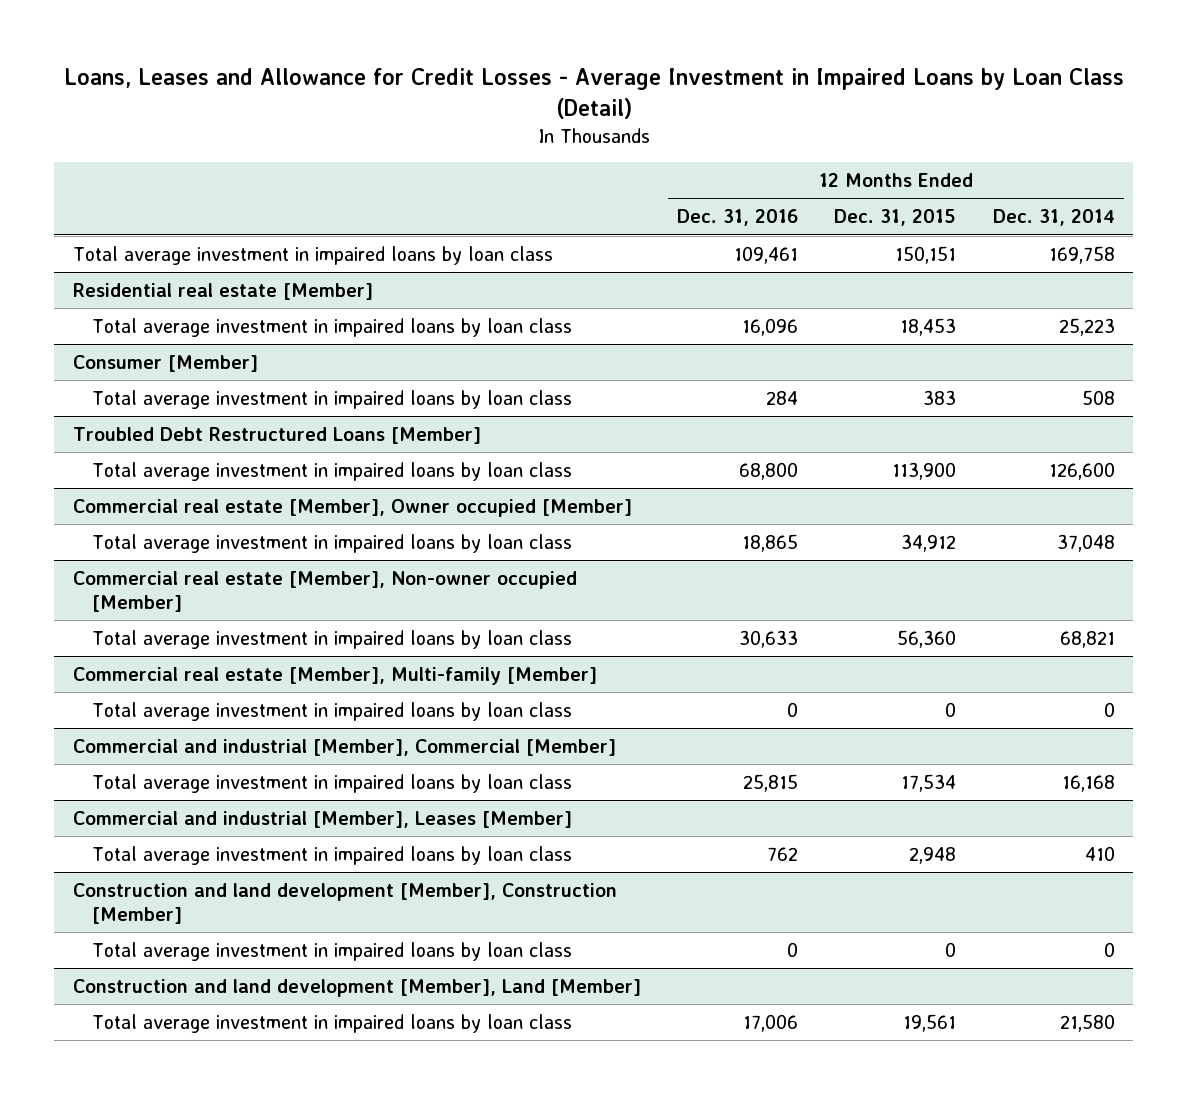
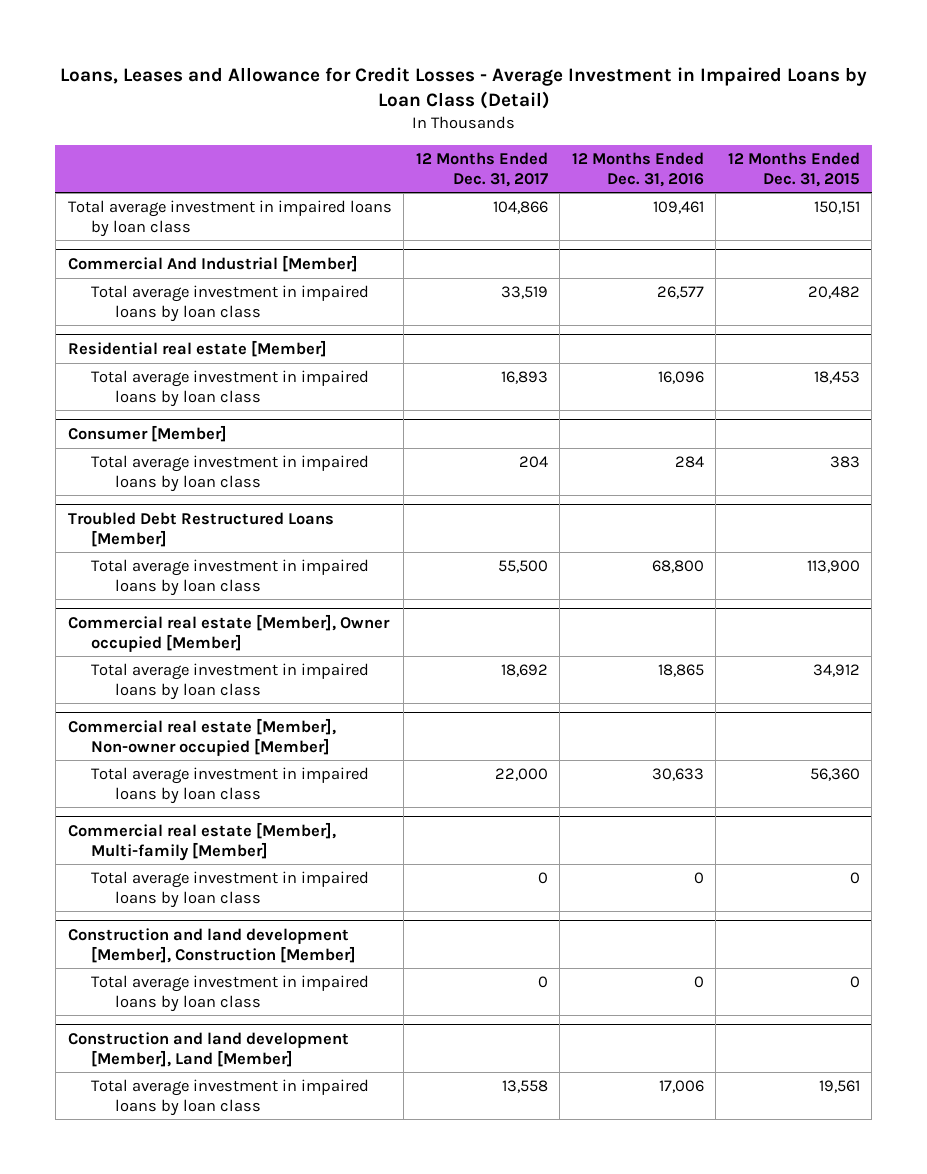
[992,209,1115,227] Dec. 31, 2014 -> none
none -> [415,151,548,187] 12 Months Ended Dec. 31, 2017
none -> [67,254,358,272] Commercial And Industrial [Member]
none -> [91,284,370,322] Total average investment in impaired loans by loan class
[72,738,616,756] Commercial and industrial [Member], Commercial [Member] -> none
[92,773,573,793] Total average investment in impaired loans by loan class -> none
[72,810,572,828] Commercial and industrial [Member], Leases [Member] -> none
[92,845,573,865] Total average investment in impaired loans by loan class -> none

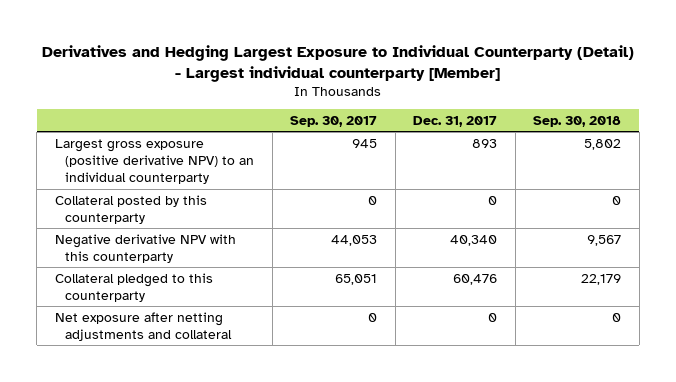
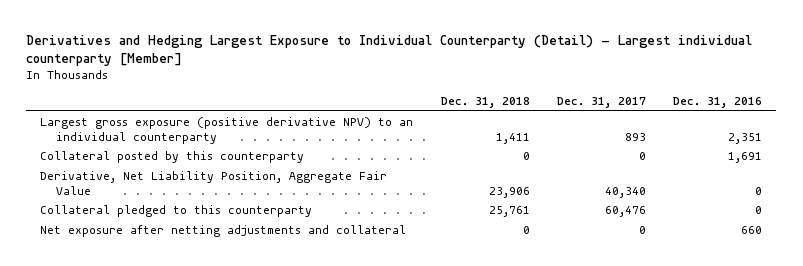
[290,115,378,127] Sep. 30, 2017 -> none
[533,115,622,127] Sep. 30, 2018 -> none
none -> [440,97,530,109] Dec. 31, 2018
none -> [673,97,763,109] Dec. 31, 2016
[54,233,236,263] Negative derivative NPV with this counterparty -> [40,170,388,195] Derivative, Net Liability Position, Aggregate Fair Value

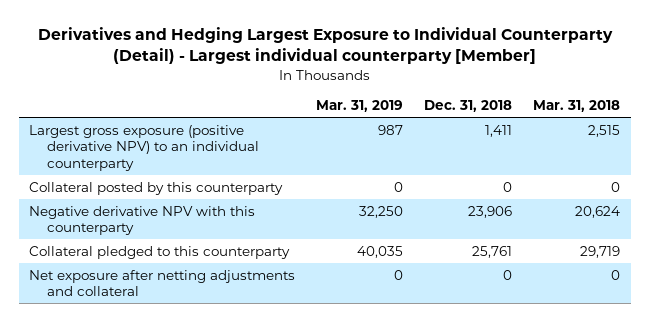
[557,97,647,109] Dec. 31, 2017 -> none
[673,97,763,109] Dec. 31, 2016 -> none
none -> [316,100,404,113] Mar. 31, 2019
none -> [533,100,621,113] Mar. 31, 2018
[40,170,388,195] Derivative, Net Liability Position, Aggregate Fair Value -> [29,205,256,236] Negative derivative NPV with this counterparty

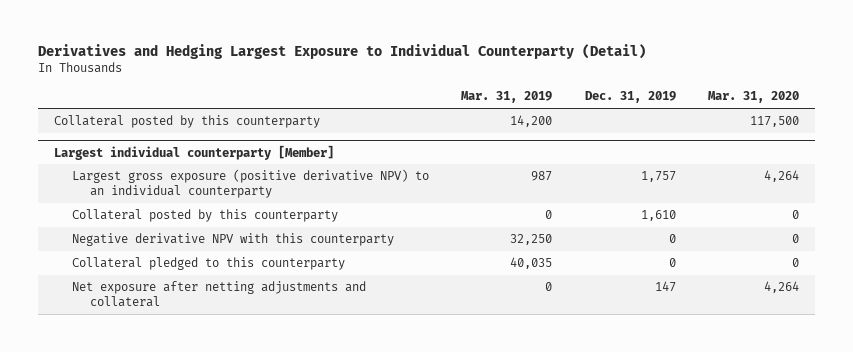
[37,27,613,65] Derivatives and Hedging Largest Exposure to Individual Counterparty (Detail) - Largest individual counterparty [Member] -> [37,44,646,60] Derivatives and Hedging Largest Exposure to Individual Counterparty (Detail)
[424,100,513,113] Dec. 31, 2018 -> none
[533,100,621,113] Mar. 31, 2018 -> none
none -> [584,91,676,104] Dec. 31, 2019
none -> [707,91,799,104] Mar. 31, 2020
none -> [53,115,320,129] Collateral posted by this counterparty
none -> [53,144,334,160] Largest individual counterparty [Member]

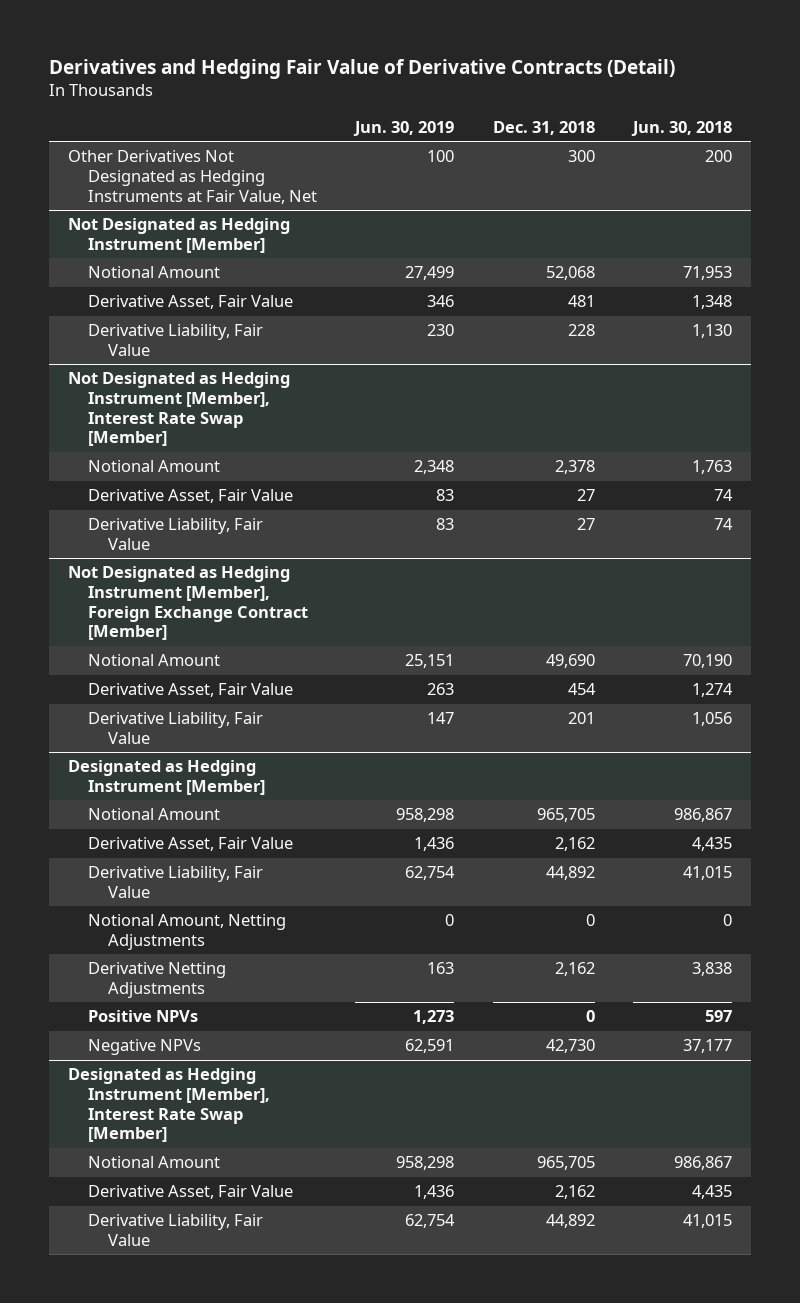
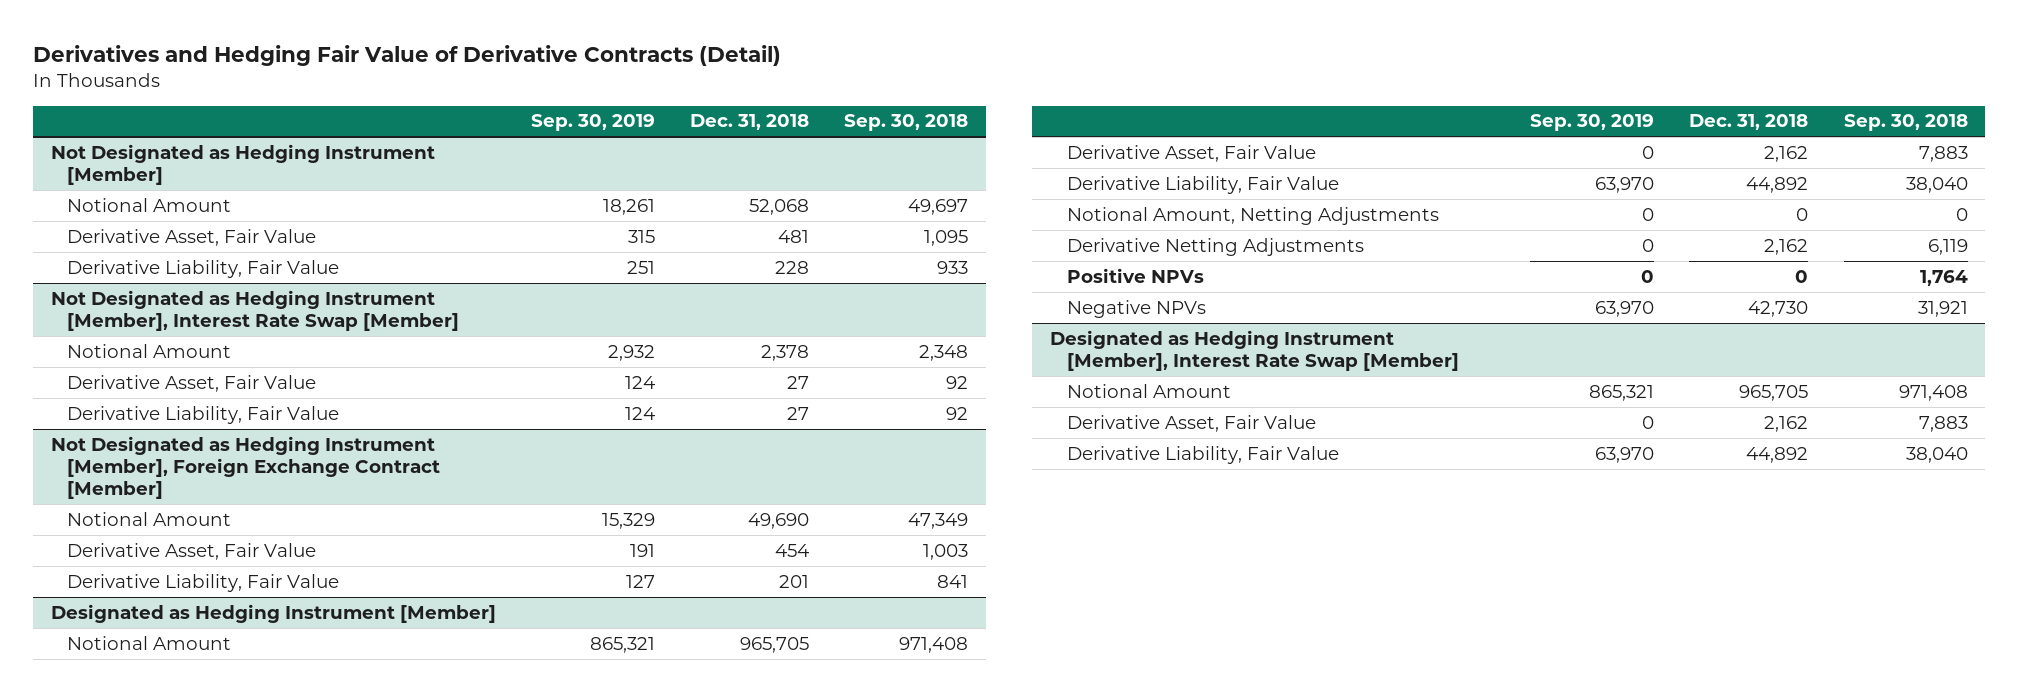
[353,120,455,136] Jun. 30, 2019 -> none
[630,120,732,136] Jun. 30, 2018 -> none
none -> [530,114,655,132] Sep. 30, 2019
none -> [844,114,969,132] Sep. 30, 2018
[67,150,317,204] Other Derivatives Not Designated as Hedging Instruments at Fair Value, Net -> none

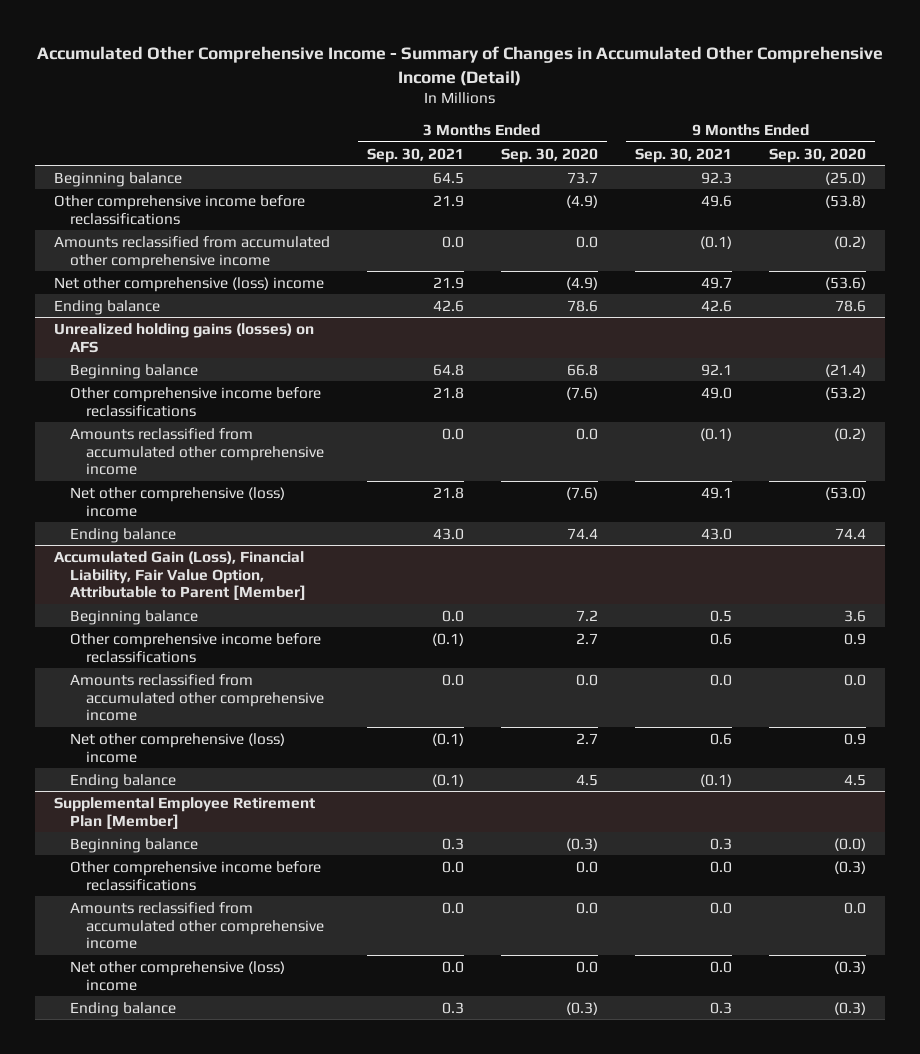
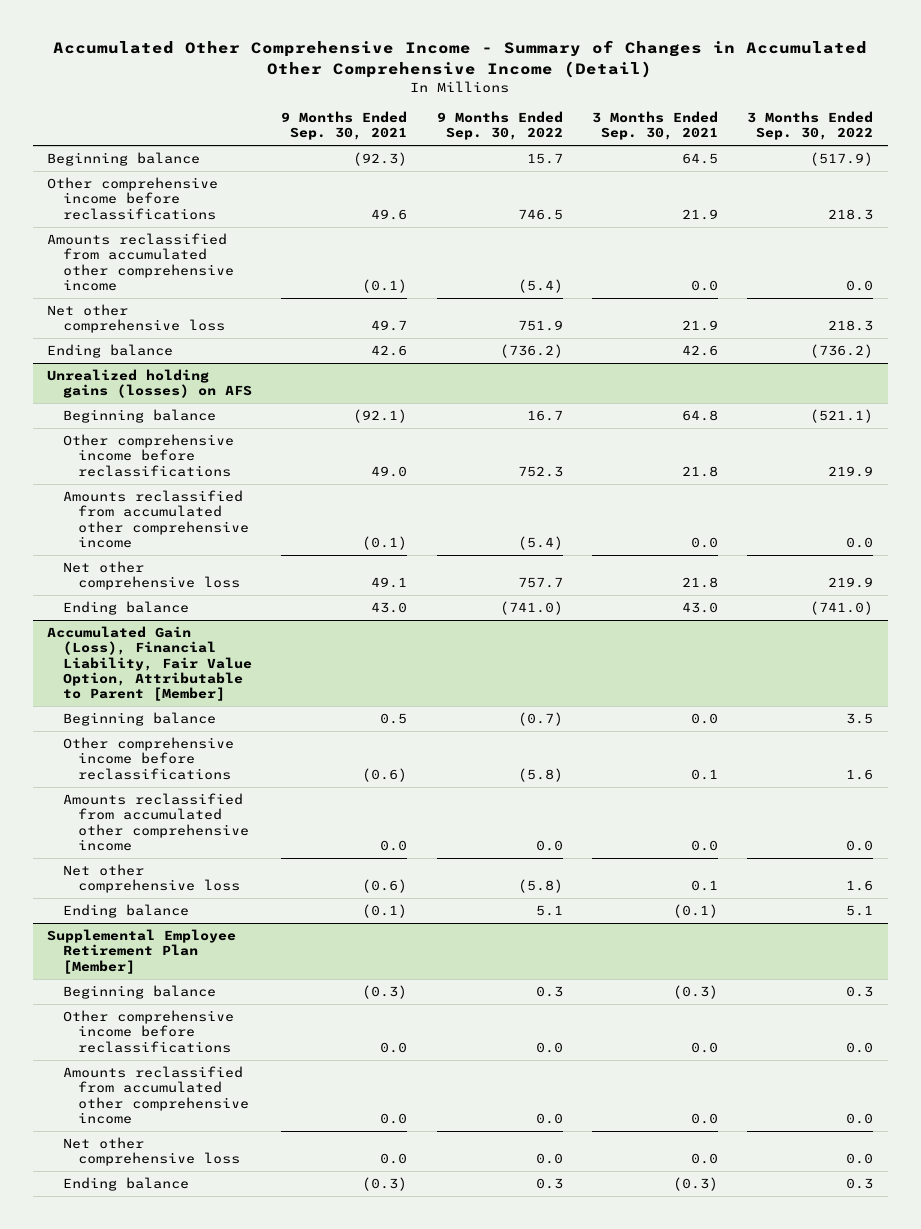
[500,147,598,163] Sep. 30, 2020 -> none
[769,147,867,163] Sep. 30, 2020 -> none
none -> [436,111,563,141] 9 Months Ended Sep. 30, 2022
none -> [747,111,874,141] 3 Months Ended Sep. 30, 2022
[701,171,733,184] 92.3 -> [353,152,408,167] (92.3)
[53,276,324,292] Net other comprehensive (loss) income -> [47,304,225,334] Net other comprehensive loss
[701,363,733,376] 92.1 -> [353,409,408,424] (92.1)
[69,486,285,517] Net other comprehensive (loss) income -> [62,561,241,591] Net other comprehensive loss
[431,632,464,646] (0.1) -> [690,768,718,780] 0.1
[710,632,733,645] 0.6 -> [362,767,408,782] (0.6)
[69,732,285,763] Net other comprehensive (loss) income -> [62,864,241,894] Net other comprehensive loss
[431,732,464,746] (0.1) -> [690,880,718,892] 0.1
[710,732,733,745] 0.6 -> [362,879,408,894] (0.6)
[441,837,464,850] 0.3 -> [672,985,718,1000] (0.3)
[710,837,733,850] 0.3 -> [362,985,408,1000] (0.3)
[69,960,285,991] Net other comprehensive (loss) income -> [62,1137,241,1167] Net other comprehensive loss
[441,1001,464,1014] 0.3 -> [672,1177,718,1192] (0.3)
[710,1001,733,1014] 0.3 -> [362,1177,408,1192] (0.3)

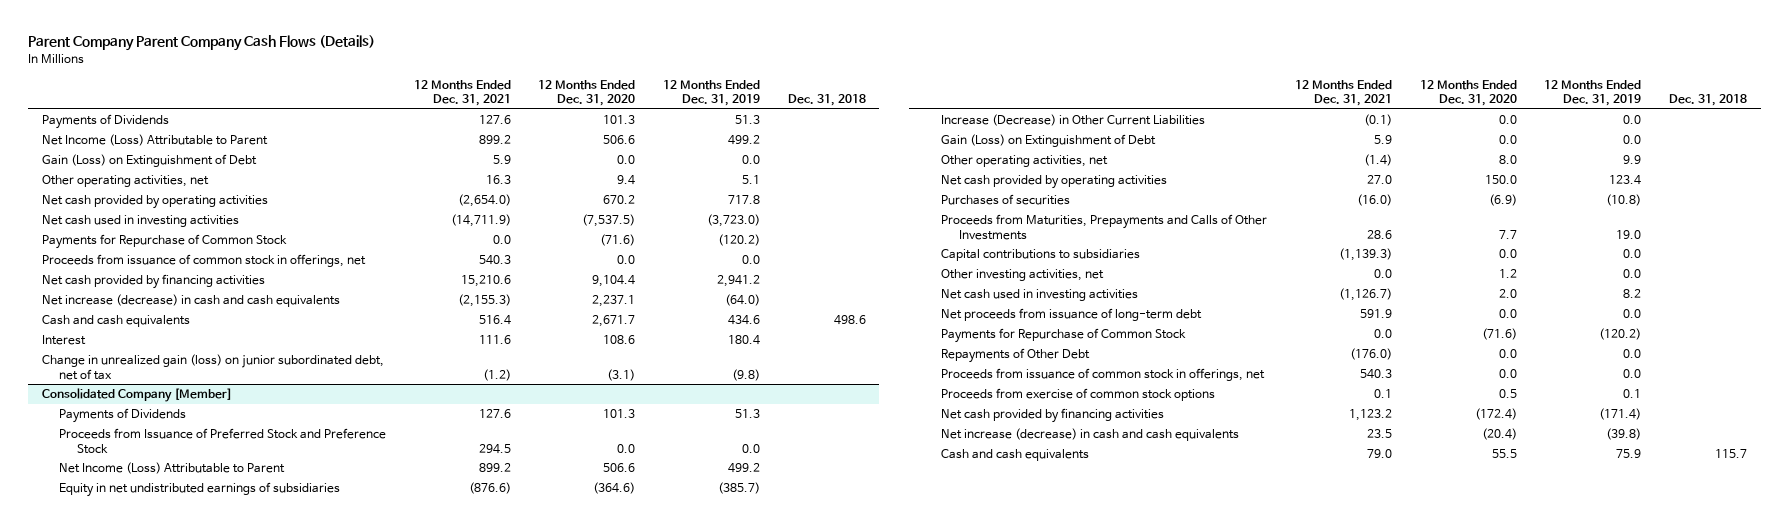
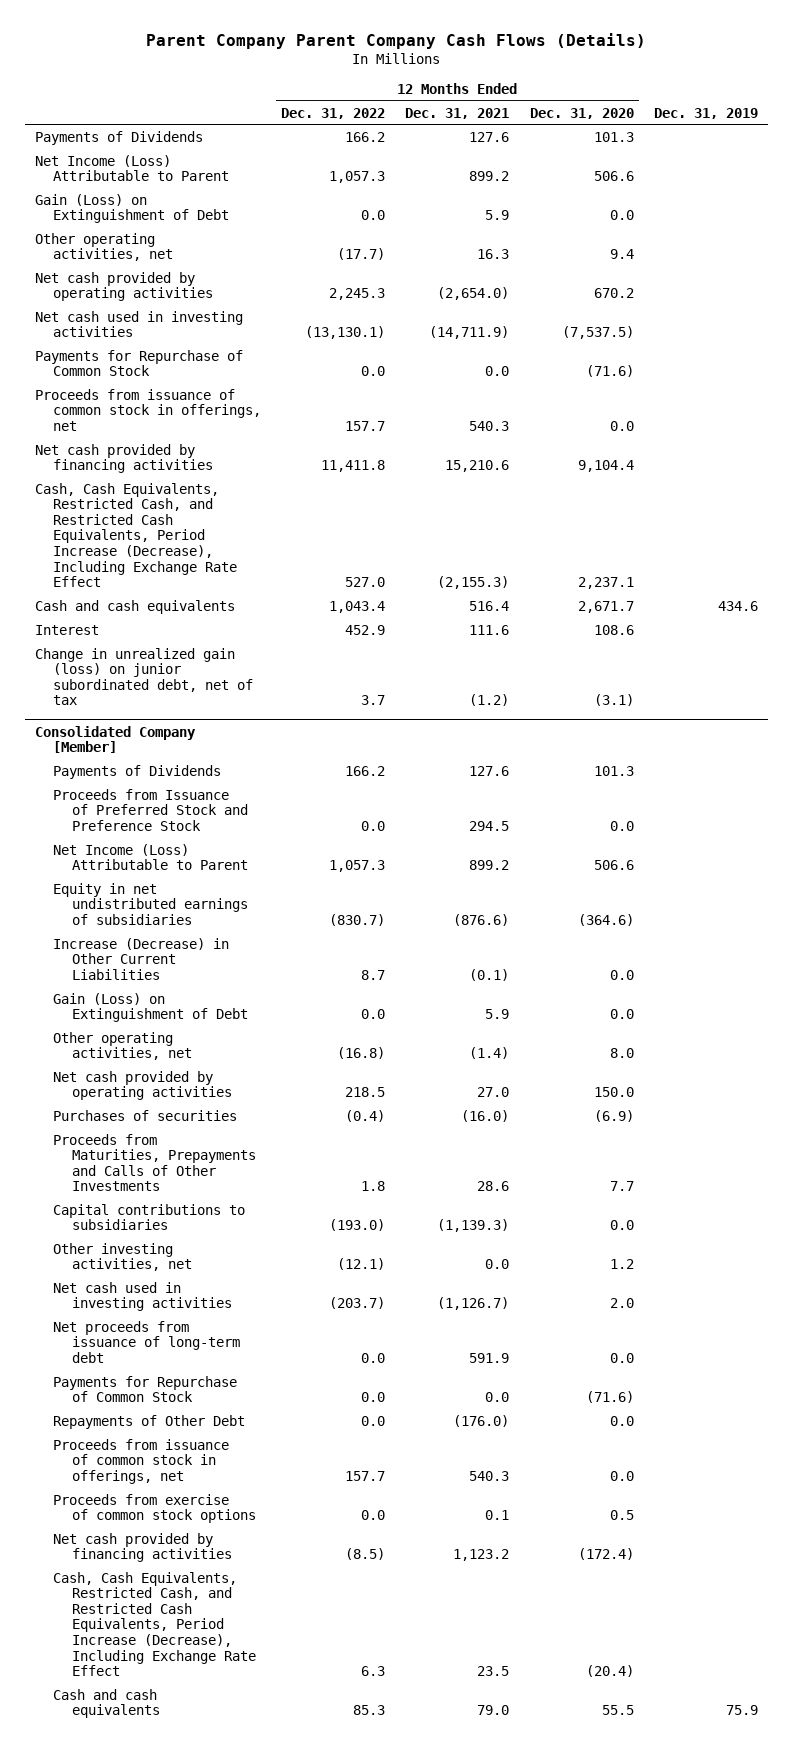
[663,79,761,107] 12 Months Ended Dec. 31, 2019 -> none
[787,94,866,107] Dec. 31, 2018 -> none
none -> [281,107,386,119] Dec. 31, 2022
none -> [653,107,758,119] Dec. 31, 2019
[41,294,340,308] Net increase (decrease) in cash and cash equivalents -> [34,482,238,588] Cash, Cash Equivalents, Restricted Cash, and Restricted Cash Equivalents, Period Increase (Decrease), Including Exchange Rate Effect
[940,428,1239,442] Net increase (decrease) in cash and cash equivalents -> [53,1571,257,1677] Cash, Cash Equivalents, Restricted Cash, and Restricted Cash Equivalents, Period Increase (Decrease), Including Exchange Rate Effect

